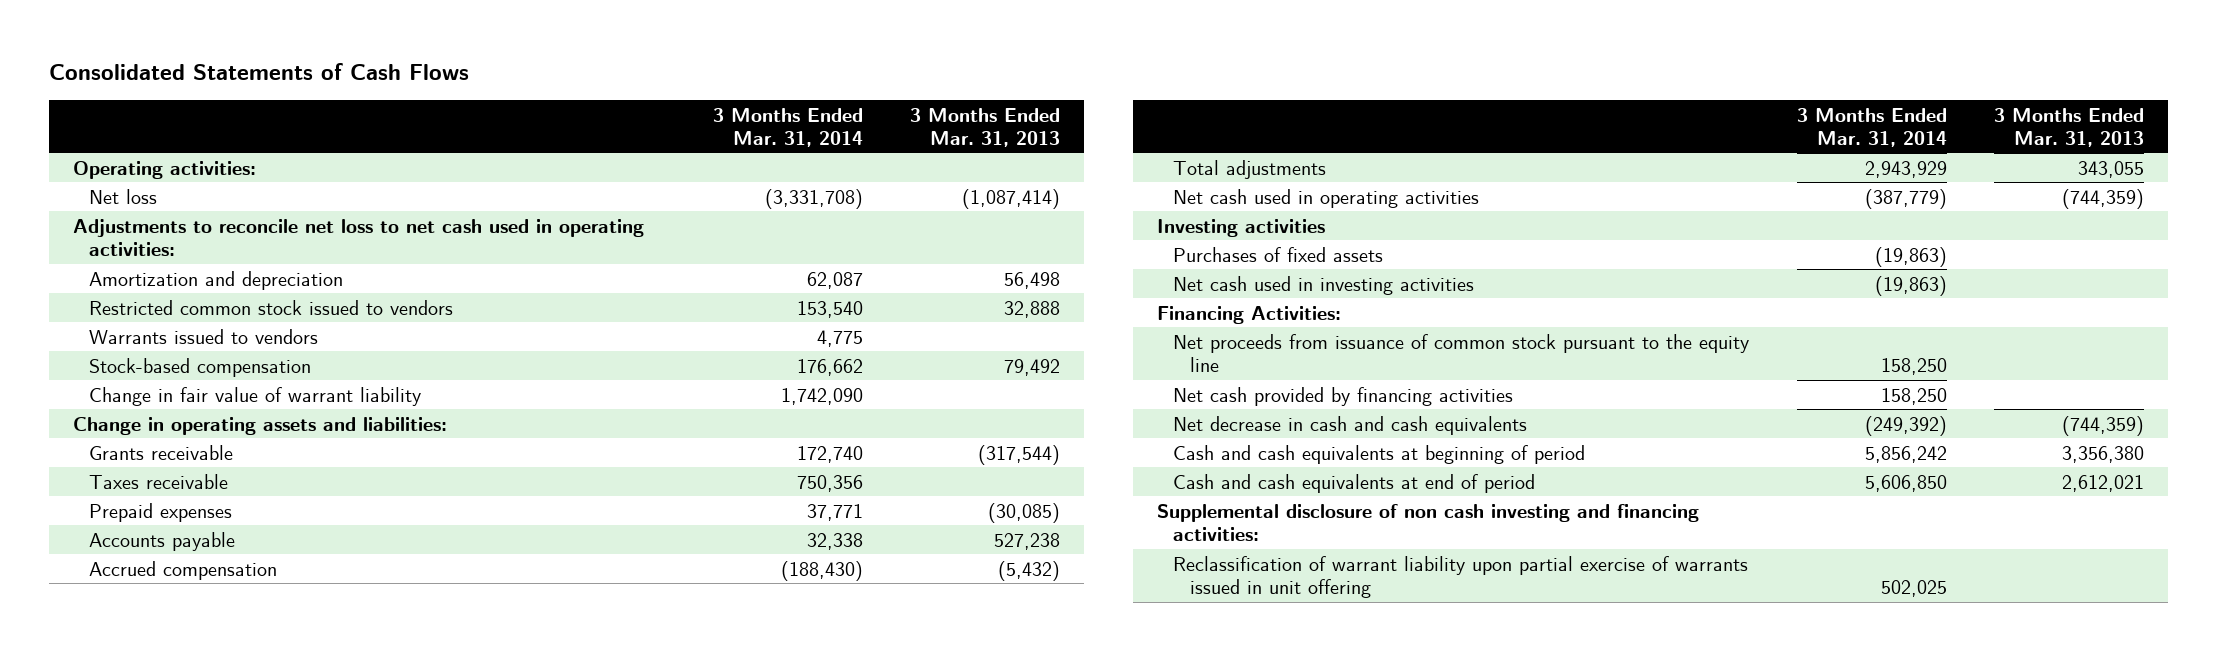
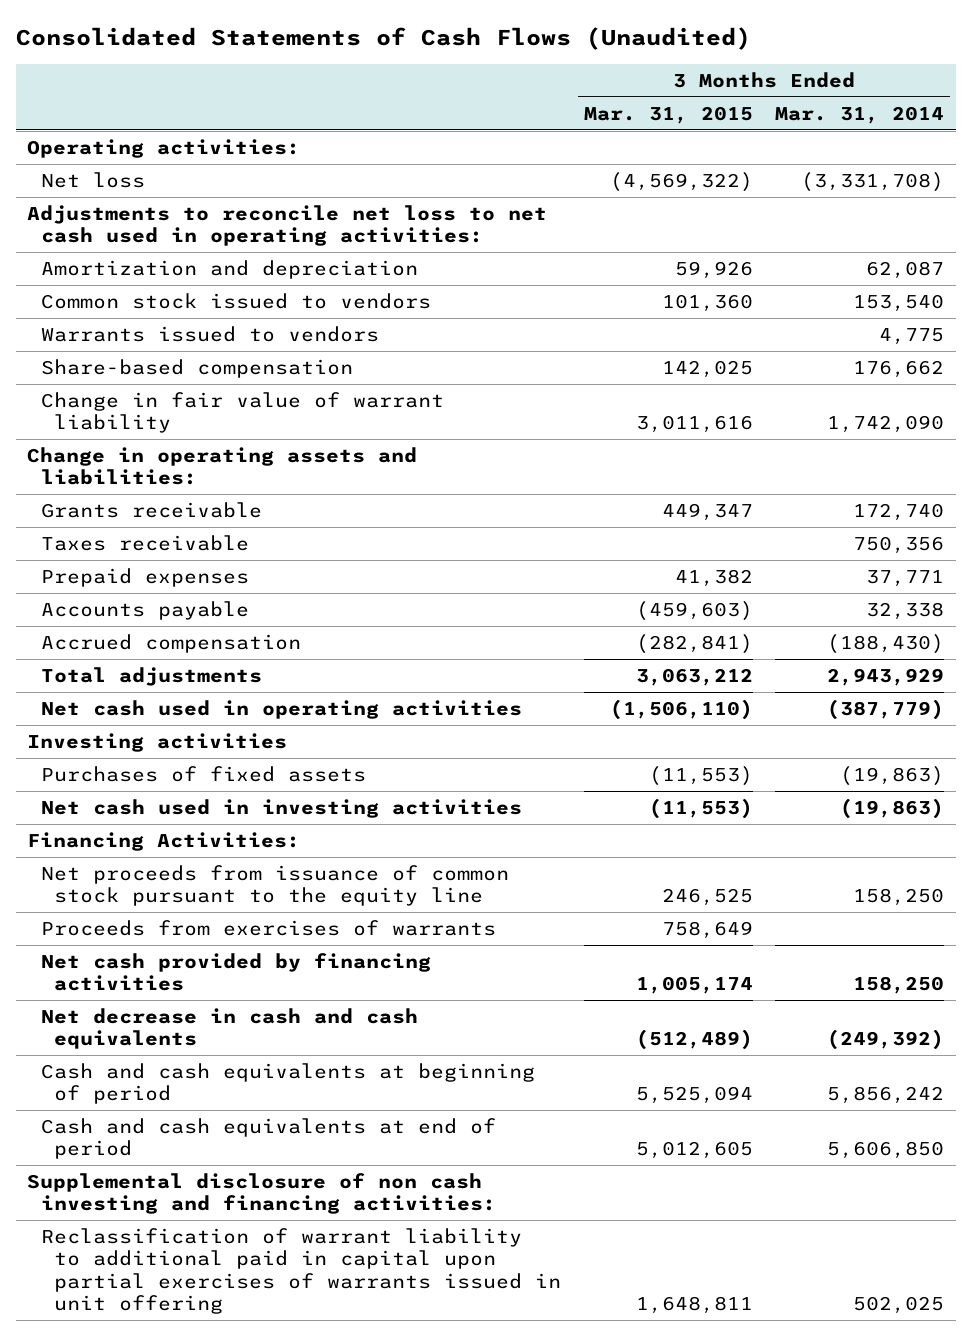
[49,62,470,80] Consolidated Statements of Cash Flows -> [16,27,752,51] Consolidated Statements of Cash Flows (Unaudited)
[909,107,1060,147] 3 Months Ended Mar. 31, 2013 -> none
none -> [583,105,753,124] Mar. 31, 2015
[89,299,454,315] Restricted common stock issued to vendors -> [40,292,431,309] Common stock issued to vendors
[89,357,312,377] Stock-based compensation -> [40,358,353,378] Share-based compensation
none -> [40,919,496,936] Proceeds from exercises of warrants
[1173,555,1749,598] Reclassification of warrant liability upon partial exercise of warrants issued in unit offering -> [40,1227,562,1315] Reclassification of warrant liability to additional paid in capital upon partial exercises of warrants issued in unit offering

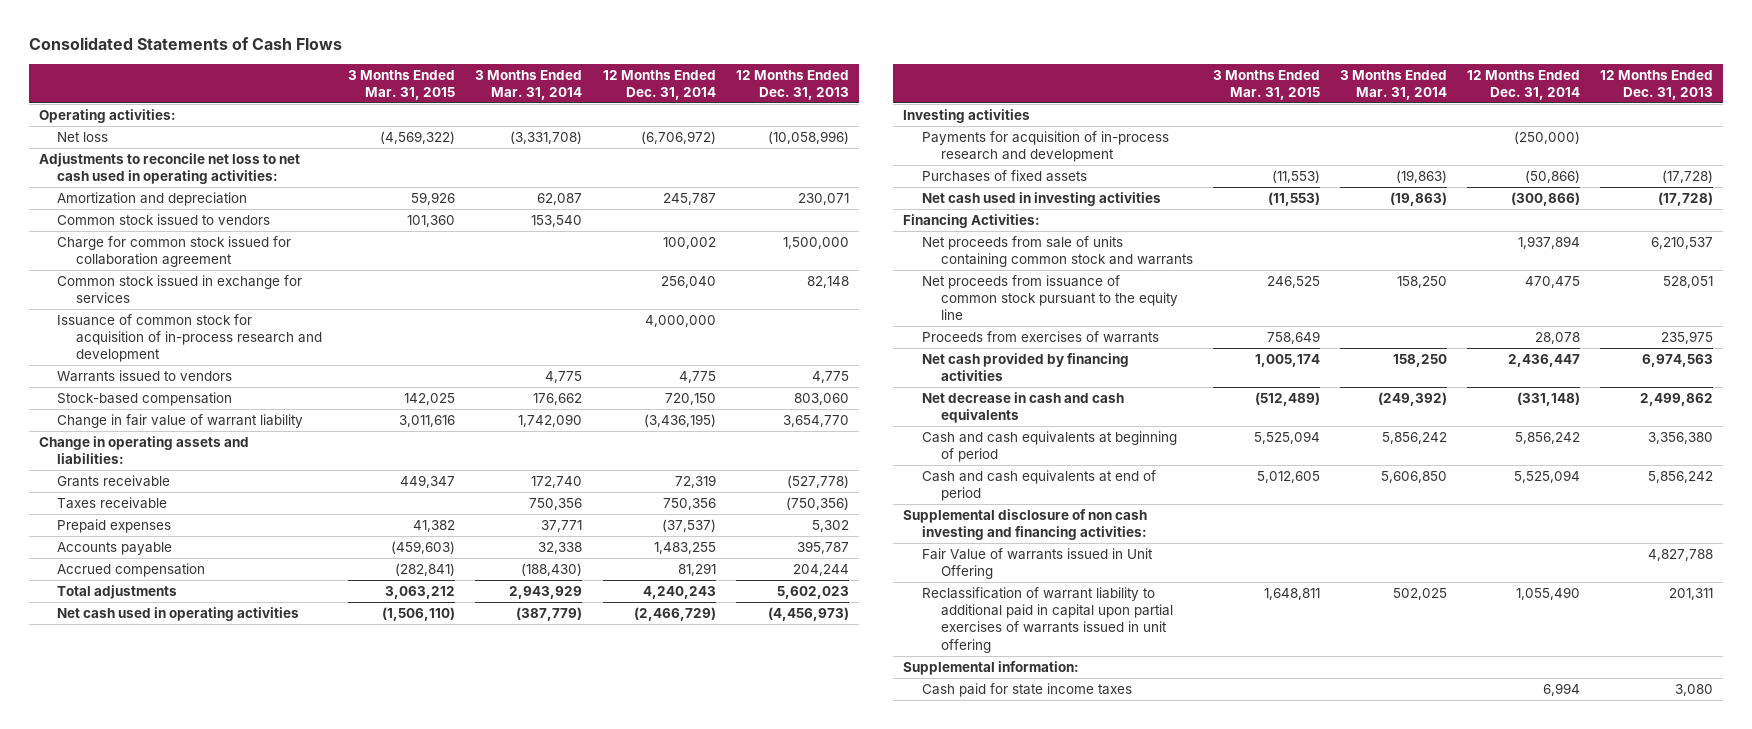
[16,27,752,51] Consolidated Statements of Cash Flows (Unaudited) -> [28,36,342,50] Consolidated Statements of Cash Flows
none -> [602,69,716,100] 12 Months Ended Dec. 31, 2014
none -> [735,69,849,100] 12 Months Ended Dec. 31, 2013
none -> [57,236,292,268] Charge for common stock issued for collaboration agreement
none -> [57,275,303,304] Common stock issued in exchange for services
none -> [57,314,323,363] Issuance of common stock for acquisition of in-process research and development
[40,358,353,378] Share-based compensation -> [57,392,233,407] Stock-based compensation
none -> [921,131,1169,163] Payments for acquisition of in-process research and development
none -> [921,236,1193,268] Net proceeds from sale of units containing common stock and warrants
none -> [921,548,1153,580] Fair Value of warrants issued in Unit Offering
none -> [903,661,1080,676] Supplemental information:
none -> [921,683,1132,698] Cash paid for state income taxes

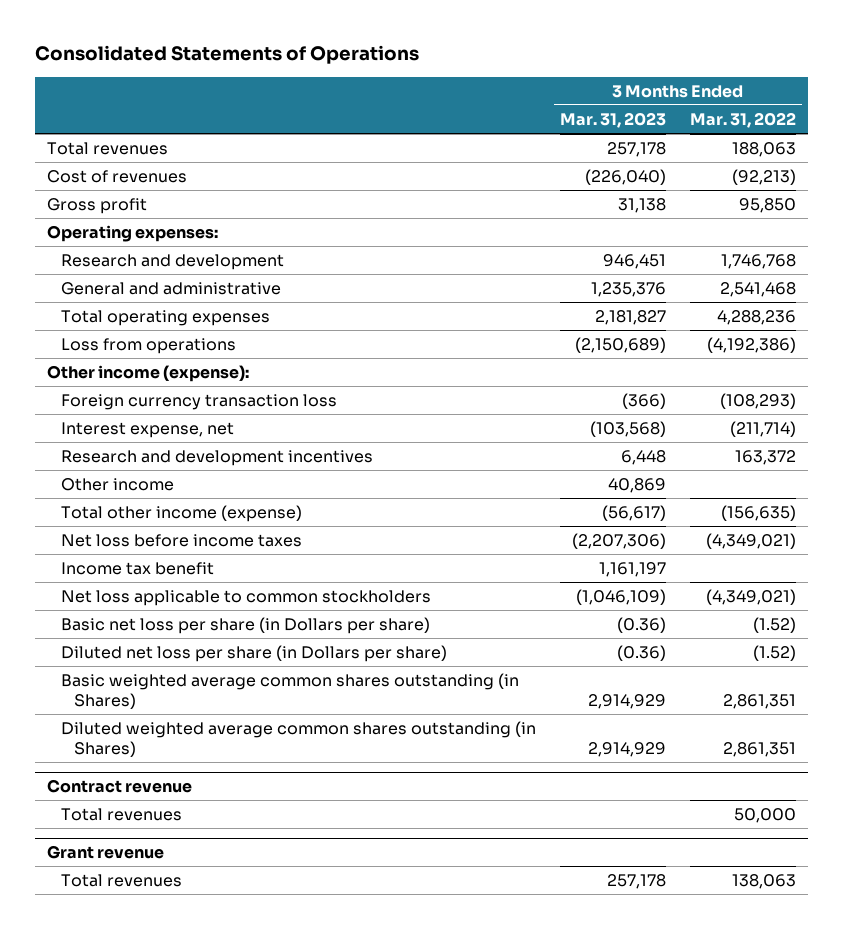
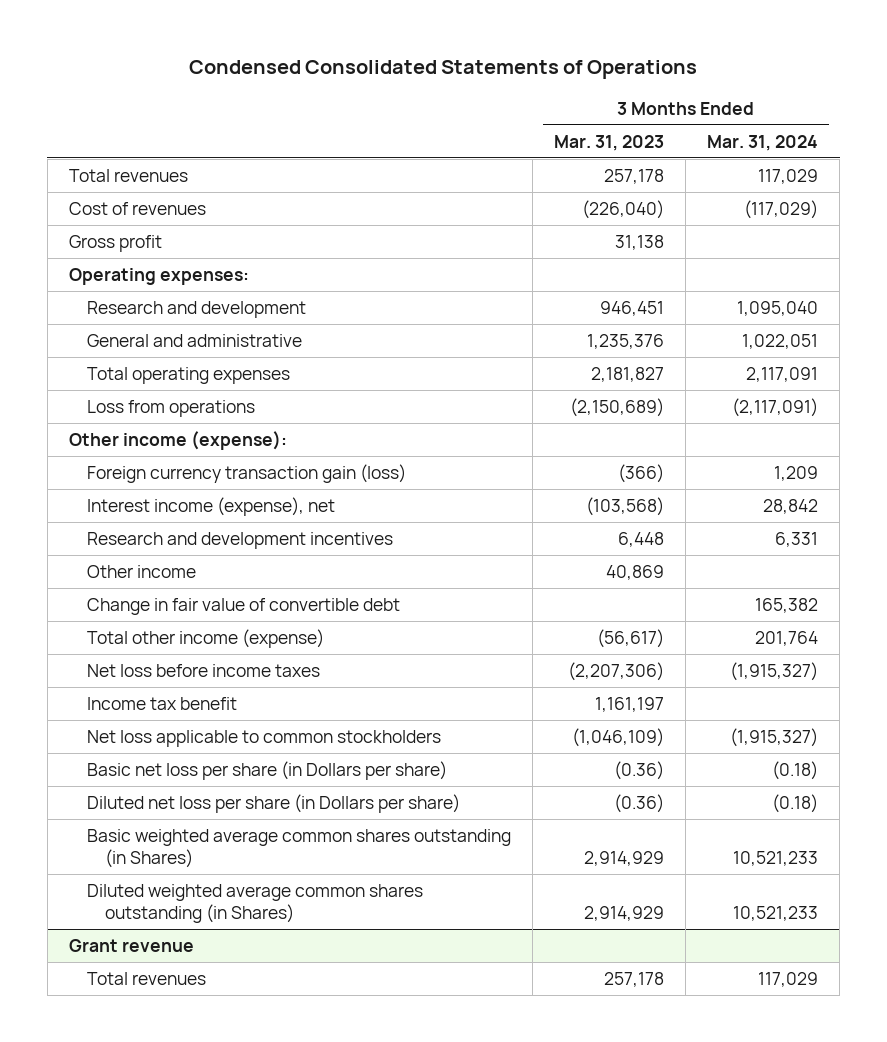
[35,45,420,65] Consolidated Statements of Operations -> [189,60,698,80] Condensed Consolidated Statements of Operations
[690,111,797,128] Mar. 31, 2022 -> none
none -> [707,134,819,151] Mar. 31, 2024
[60,394,337,411] Foreign currency transaction loss -> [86,463,406,483] Foreign currency transaction gain (loss)
[60,422,234,439] Interest expense, net -> [86,496,335,516] Interest income (expense), net
none -> [86,597,400,615] Change in fair value of convertible debt
[47,779,193,794] Contract revenue -> none
[60,808,182,822] Total revenues -> none

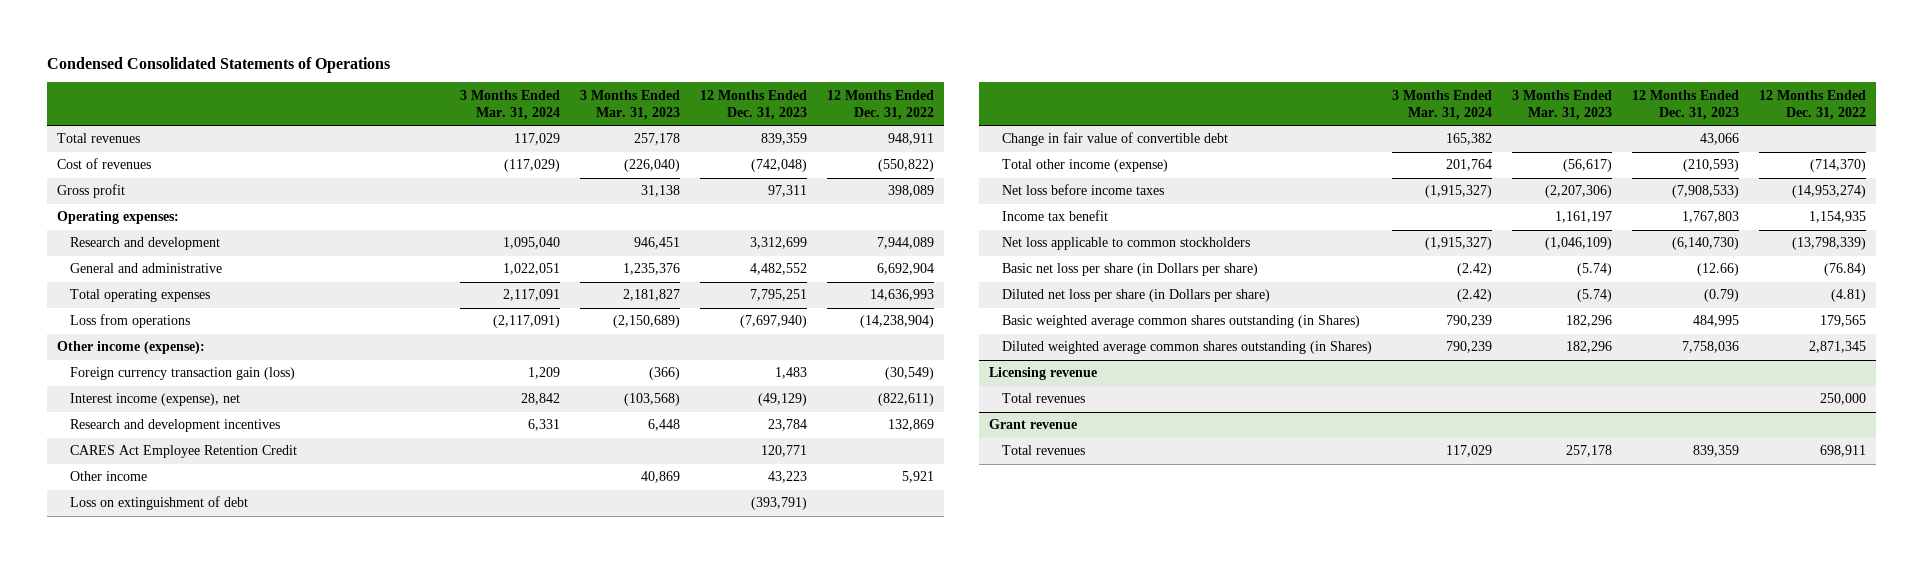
none -> [699,89,807,120] 12 Months Ended Dec. 31, 2023
none -> [826,89,934,120] 12 Months Ended Dec. 31, 2022
none -> [69,445,297,459] CARES Act Employee Retention Credit
none -> [69,496,248,511] Loss on extinguishment of debt
[613,760,664,780] (0.36) -> [1576,263,1612,277] (5.74)
[772,760,819,780] (0.18) -> [1456,263,1492,277] (2.42)
[613,793,664,813] (0.36) -> [1576,289,1612,303] (5.74)
[772,793,819,813] (0.18) -> [1456,289,1492,303] (2.42)
[583,850,664,866] 2,914,929 -> [1565,315,1612,328] 182,296
[733,850,819,866] 10,521,233 -> [1445,315,1492,328] 790,239
[583,905,664,921] 2,914,929 -> [1565,341,1612,354] 182,296
[733,905,819,921] 10,521,233 -> [1445,341,1492,354] 790,239
none -> [988,367,1097,381] Licensing revenue
none -> [1001,393,1085,404] Total revenues

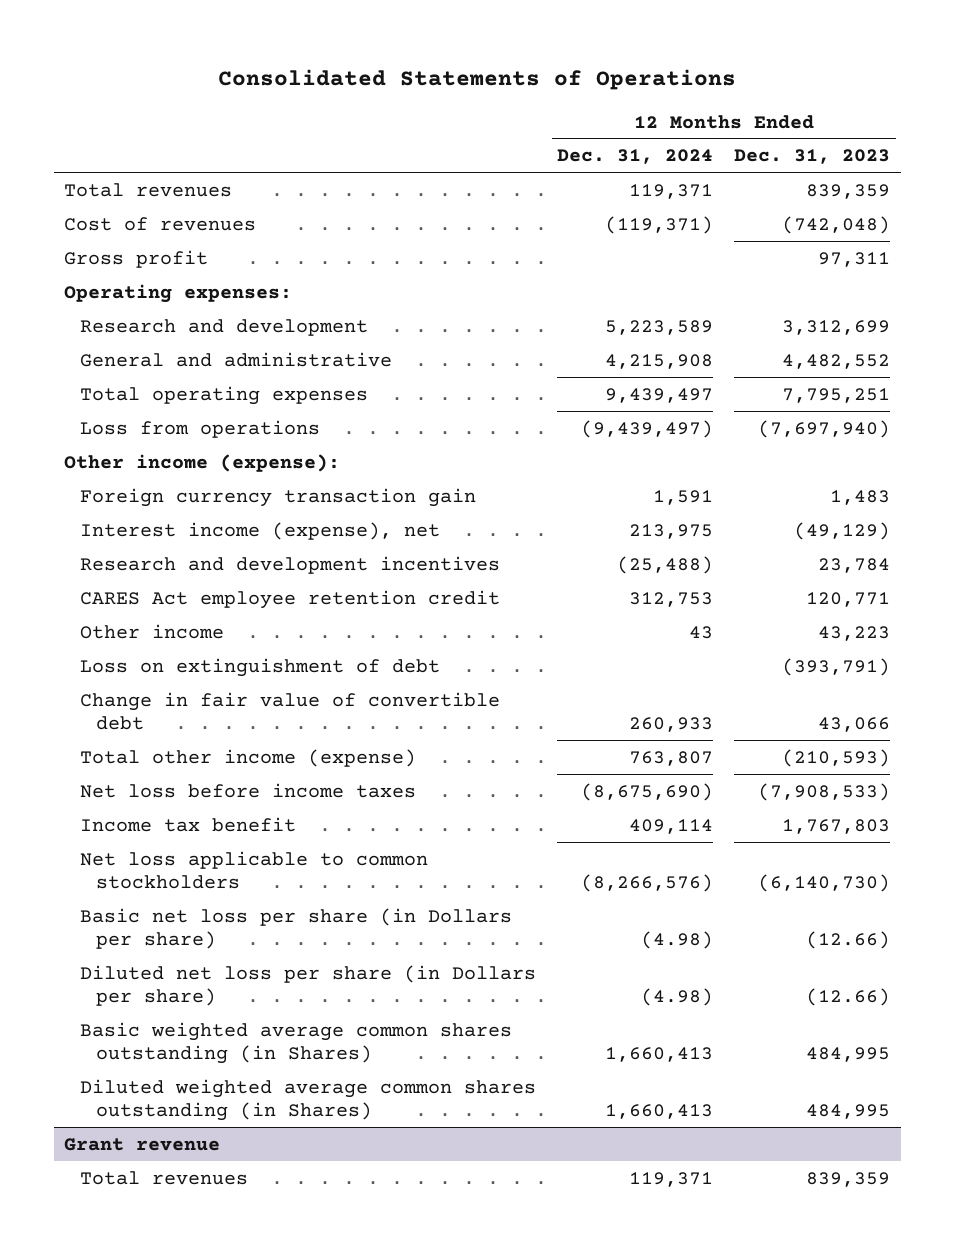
[46,56,390,73] Condensed Consolidated Statements of Operations -> [218,68,737,90] Consolidated Statements of Operations
[459,89,560,120] 3 Months Ended Mar. 31, 2024 -> none
[579,89,680,120] 3 Months Ended Mar. 31, 2023 -> none
[826,89,934,120] 12 Months Ended Dec. 31, 2022 -> none
none -> [557,149,714,165] Dec. 31, 2024
[69,367,295,381] Foreign currency transaction gain (loss) -> [80,487,477,507] Foreign currency transaction gain
[69,445,297,459] CARES Act Employee Retention Credit -> [80,589,501,609] CARES Act employee retention credit
[1703,289,1739,303] (0.79) -> [806,988,891,1007] (12.66)
[988,367,1097,381] Licensing revenue -> none
[1001,393,1085,404] Total revenues -> none
[1681,341,1739,354] 7,758,036 -> [806,1104,891,1120] 484,995

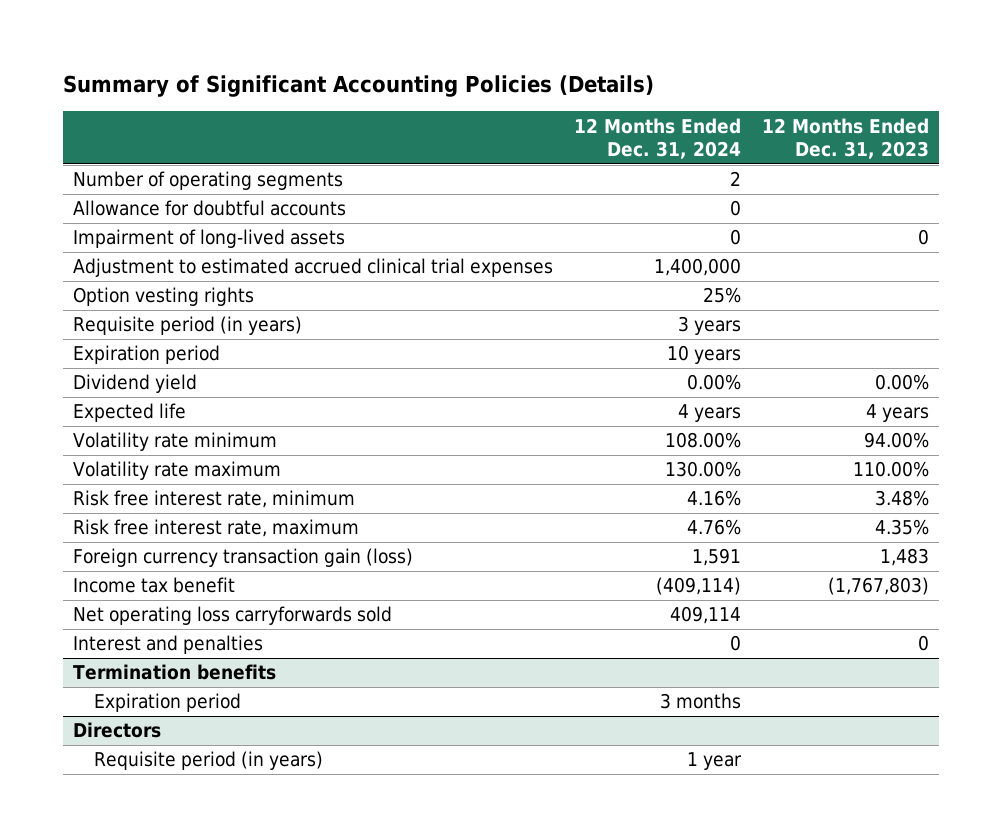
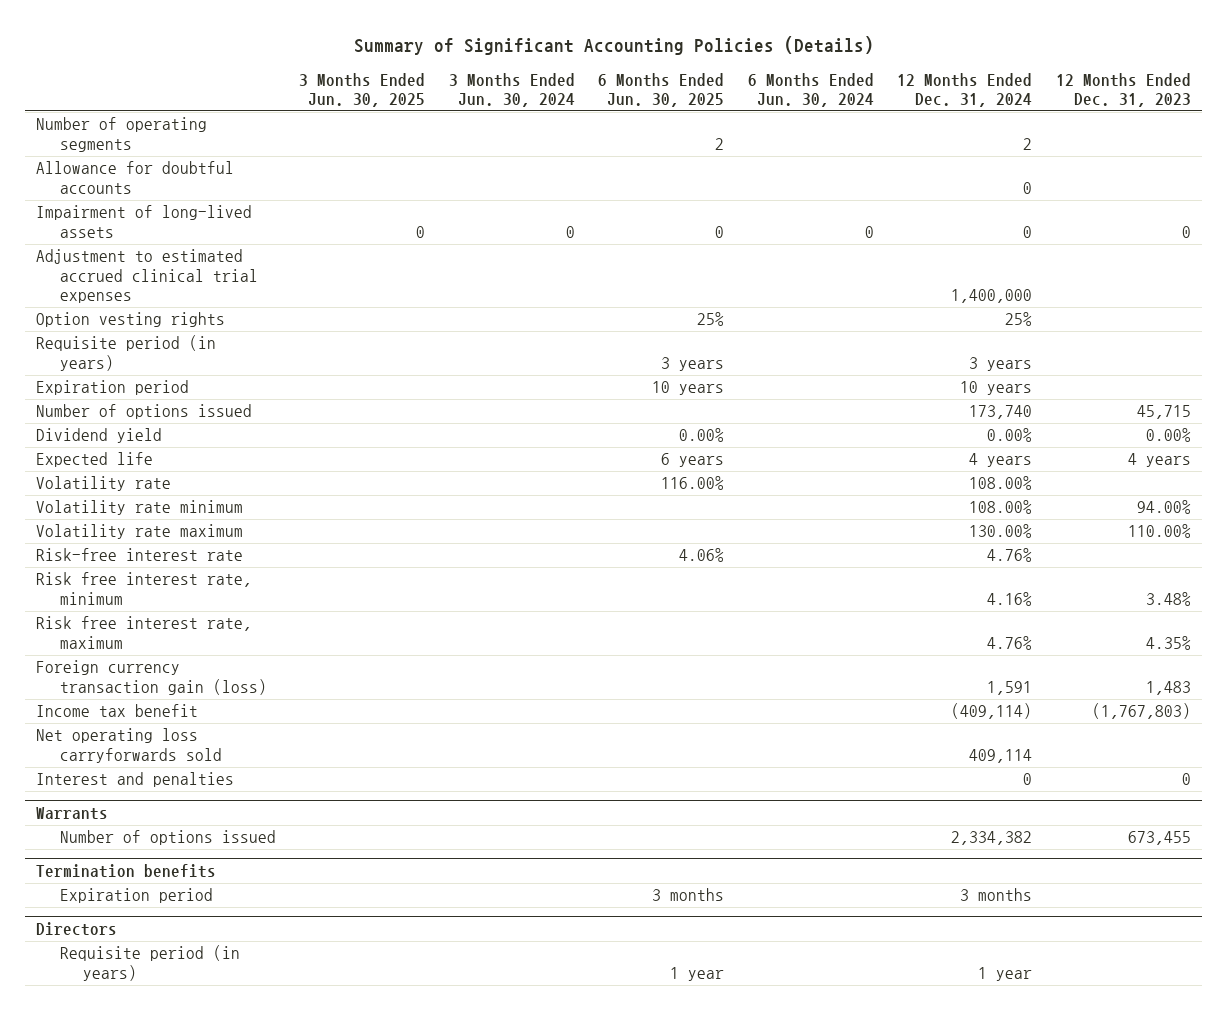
none -> [299,72,426,108] 3 Months Ended Jun. 30, 2025
none -> [448,72,575,108] 3 Months Ended Jun. 30, 2024
none -> [598,72,725,108] 6 Months Ended Jun. 30, 2025
none -> [747,72,874,108] 6 Months Ended Jun. 30, 2024
none -> [36,404,253,420] Number of options issued
none -> [36,476,172,492] Volatility rate
none -> [36,548,244,562] Risk-free interest rate
none -> [36,807,109,821] Warrants
none -> [59,830,276,846] Number of options issued

